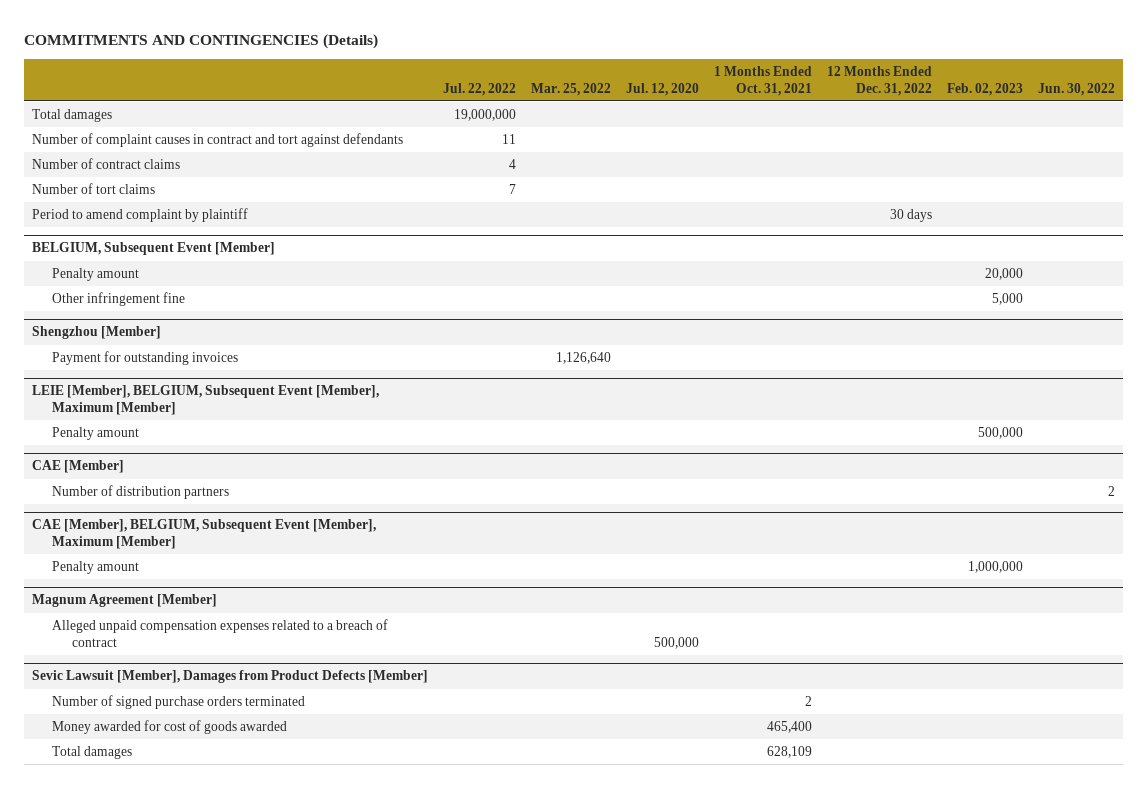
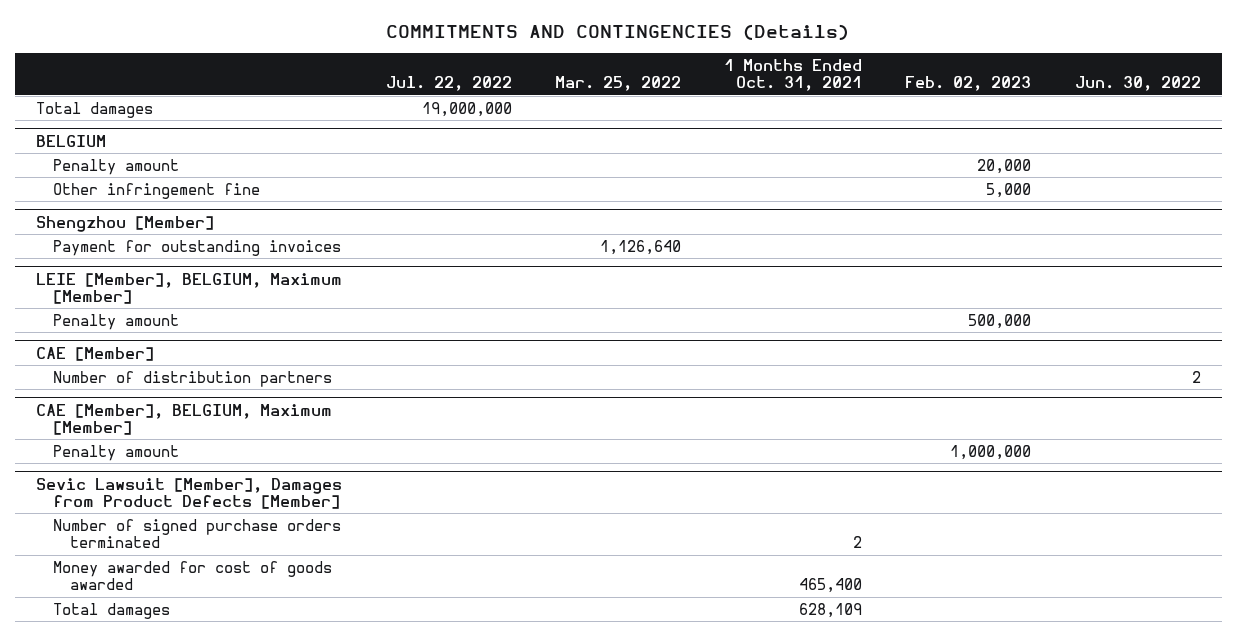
[626,82,700,96] Jul. 12, 2020 -> none
[827,66,933,96] 12 Months Ended Dec. 31, 2022 -> none
[31,133,403,148] Number of complaint causes in contract and tort against defendants -> none
[31,158,180,170] Number of contract claims -> none
[31,183,155,195] Number of tort claims -> none
[31,208,248,223] Period to amend complaint by plaintiff -> none
[31,242,275,256] BELGIUM, Subsequent Event [Member] -> [36,134,107,147] BELGIUM
[31,385,379,416] LEIE [Member], BELGIUM, Subsequent Event [Member], Maximum [Member] -> [36,272,343,305] LEIE [Member], BELGIUM, Maximum [Member]
[31,519,376,550] CAE [Member], BELGIUM, Subsequent Event [Member], Maximum [Member] -> [36,403,333,436] CAE [Member], BELGIUM, Maximum [Member]
[31,594,217,608] Magnum Agreement [Member] -> none
[51,619,388,647] Alleged unpaid compensation expenses related to a breach of contract -> none

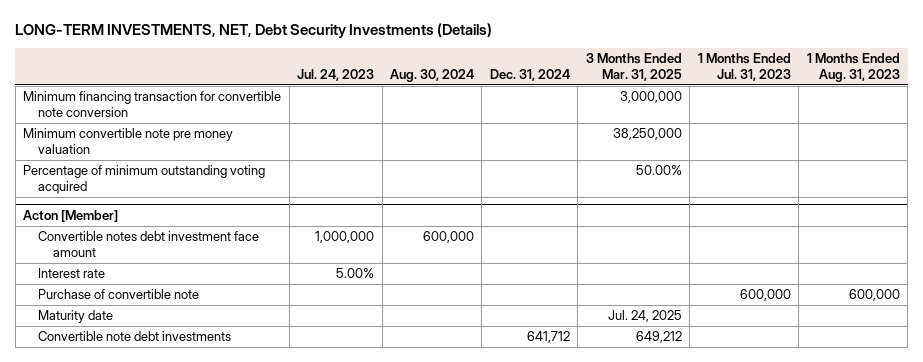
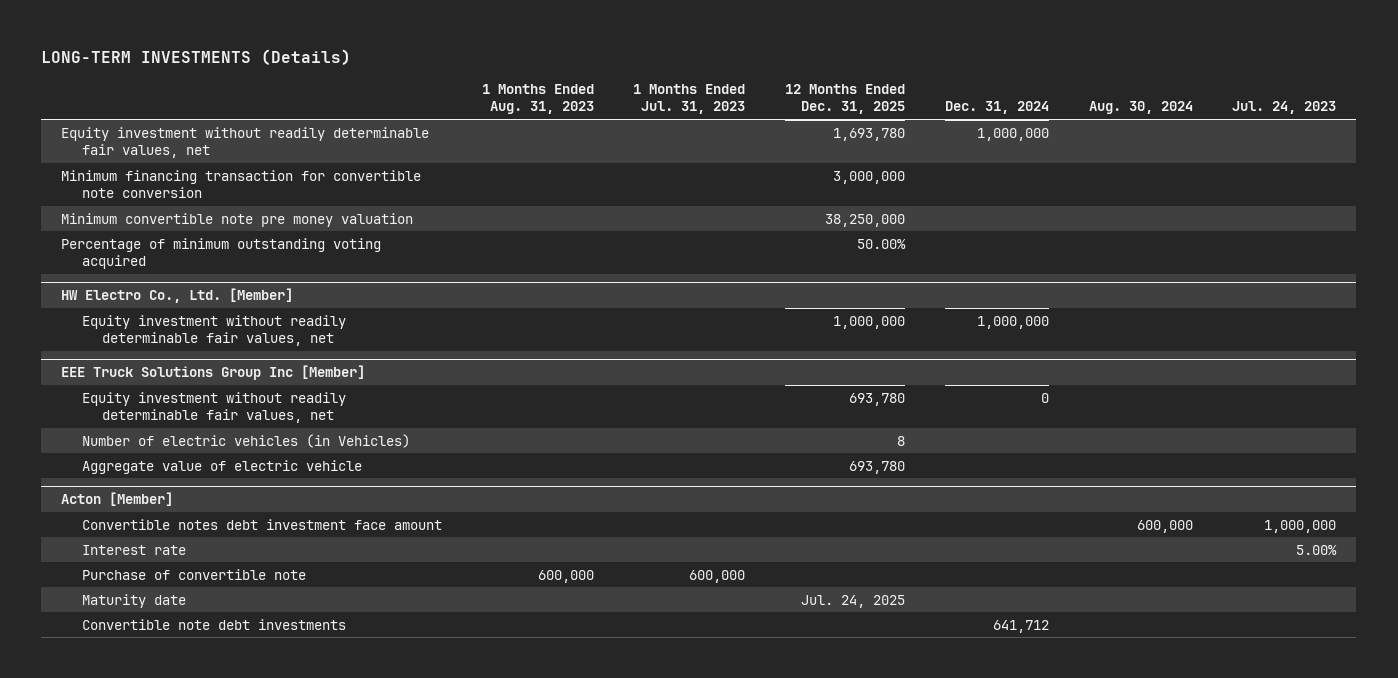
[15,23,493,39] LONG-TERM INVESTMENTS, NET, Debt Security Investments (Details) -> [41,48,352,65] LONG-TERM INVESTMENTS (Details)
[585,53,682,81] 3 Months Ended Mar. 31, 2025 -> none
none -> [785,84,906,115] 12 Months Ended Dec. 31, 2025
none -> [61,126,430,159] Equity investment without readily determinable fair values, net
none -> [61,288,294,304] HW Electro Co., Ltd. [Member]
none -> [81,314,346,347] Equity investment without readily determinable fair values, net
none -> [61,365,366,381] EEE Truck Solutions Group Inc [Member]
none -> [81,391,346,424] Equity investment without readily determinable fair values, net
none -> [81,433,410,448] Number of electric vehicles (in Vehicles)
none -> [81,459,362,474] Aggregate value of electric vehicle

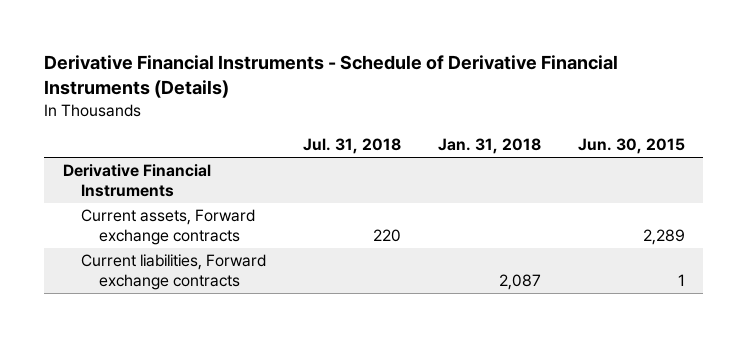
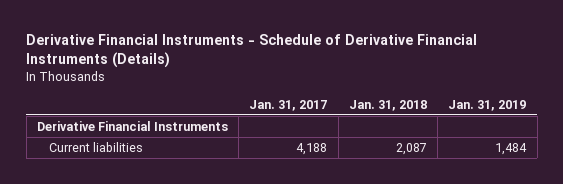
[302,138,401,155] Jul. 31, 2018 -> none
[577,138,685,155] Jun. 30, 2015 -> none
none -> [249,99,328,111] Jan. 31, 2017
none -> [448,99,527,111] Jan. 31, 2019
[80,209,255,246] Current assets, Forward exchange contracts -> none
[80,254,266,291] Current liabilities, Forward exchange contracts -> [48,141,143,152] Current liabilities

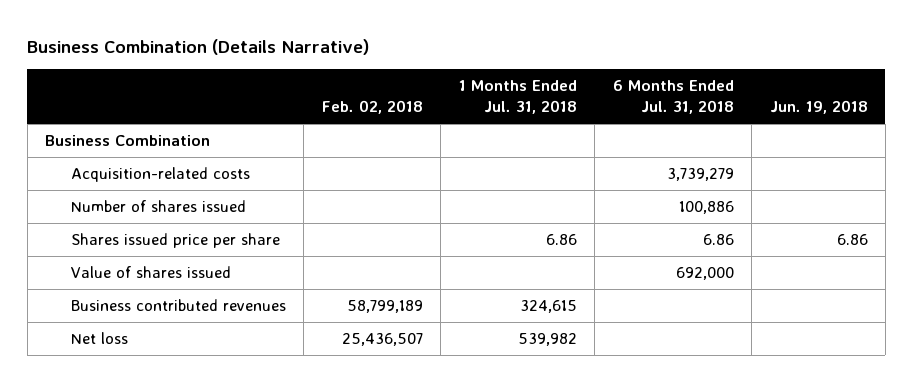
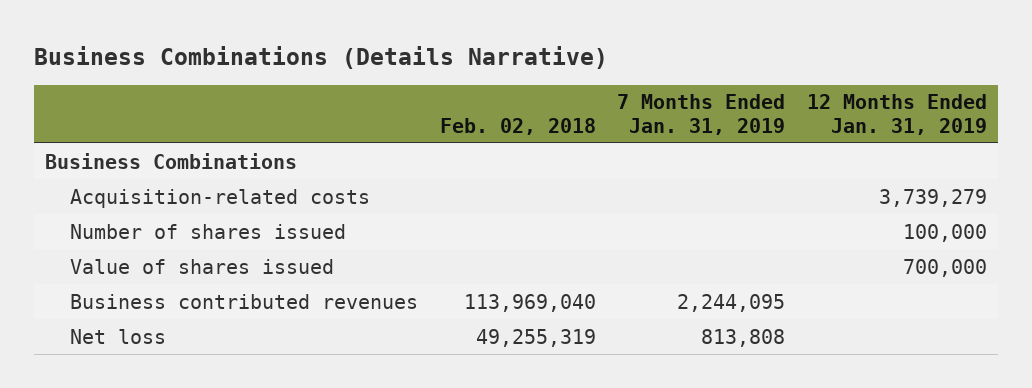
[27,38,370,55] Business Combination (Details Narrative) -> [33,45,608,69] Business Combinations (Details Narrative)
[458,80,577,115] 1 Months Ended Jul. 31, 2018 -> none
[612,80,734,115] 6 Months Ended Jul. 31, 2018 -> none
[769,100,868,115] Jun. 19, 2018 -> none
none -> [617,94,786,135] 7 Months Ended Jan. 31, 2019
none -> [807,94,988,135] 12 Months Ended Jan. 31, 2019
[45,135,211,147] Business Combination -> [44,152,297,169] Business Combinations
[71,233,281,249] Shares issued price per share -> none
[346,300,423,314] 58,799,189 -> [463,293,596,312] 113,969,040
[341,333,423,347] 25,436,507 -> [475,328,596,347] 49,255,319

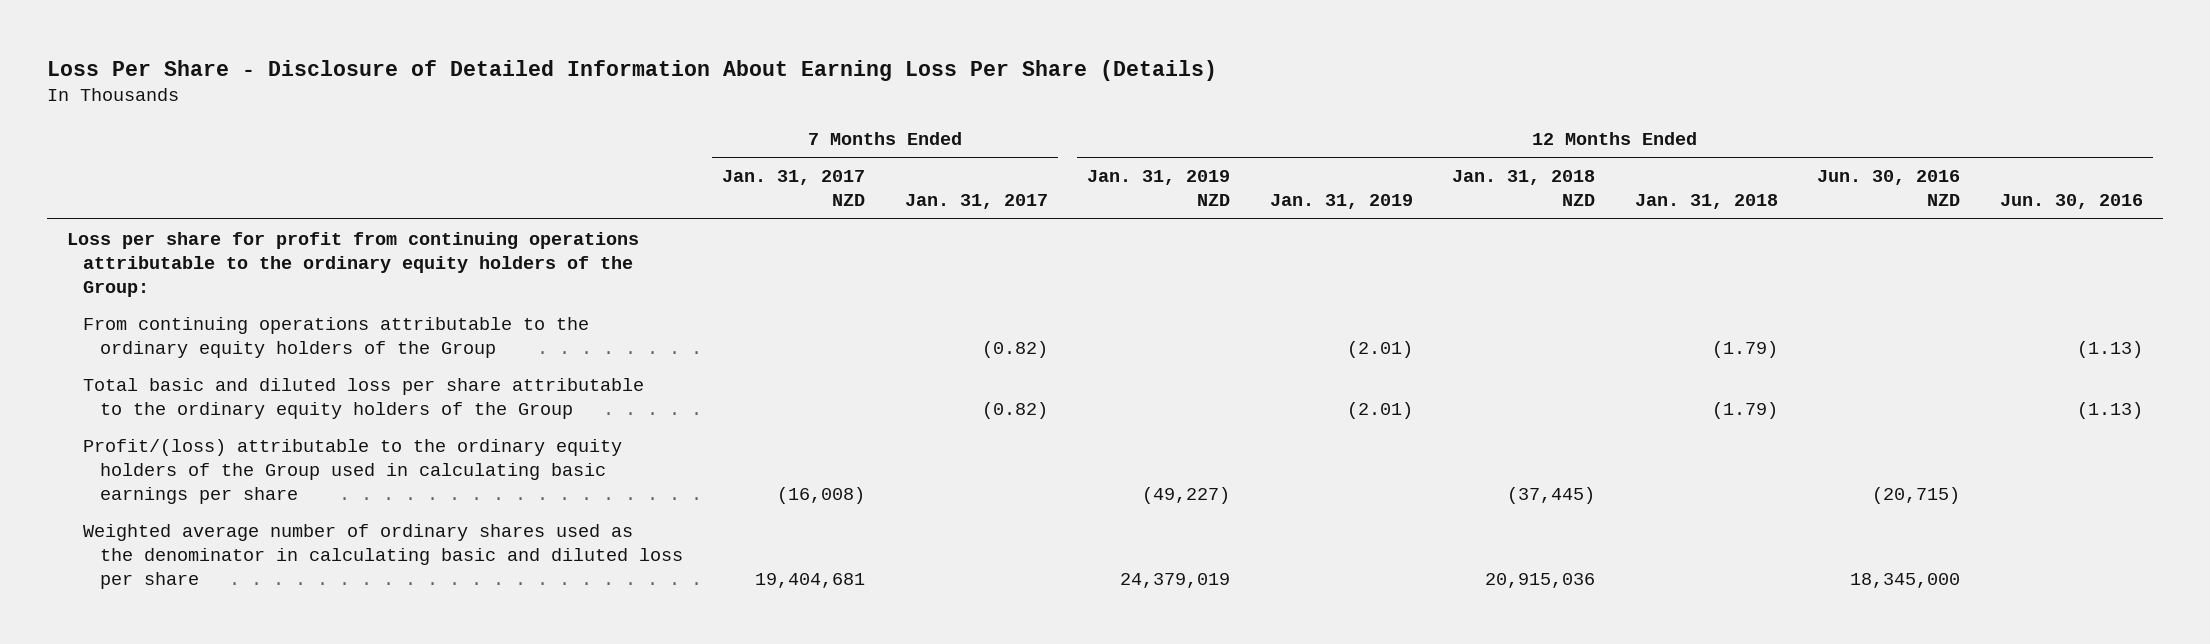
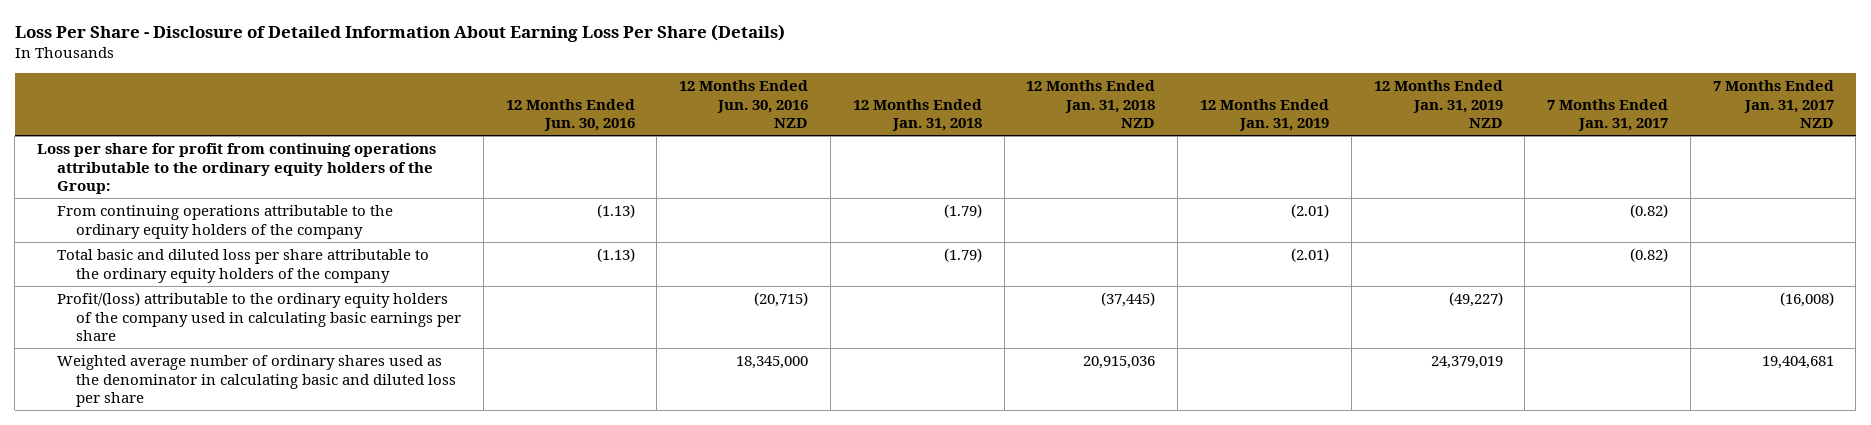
[83,316,590,358] From continuing operations attributable to the ordinary equity holders of the Group -> [56,205,393,239] From continuing operations attributable to the ordinary equity holders of the company
[83,377,645,419] Total basic and diluted loss per share attributable to the ordinary equity holders of the Group -> [56,249,429,283] Total basic and diluted loss per share attributable to the ordinary equity holders of the company
[83,438,623,504] Profit/(loss) attributable to the ordinary equity holders of the Group used in calculating basic earnings per share -> [56,292,462,341] Profit/(loss) attributable to the ordinary equity holders of the company used in calculating basic earnings per share

